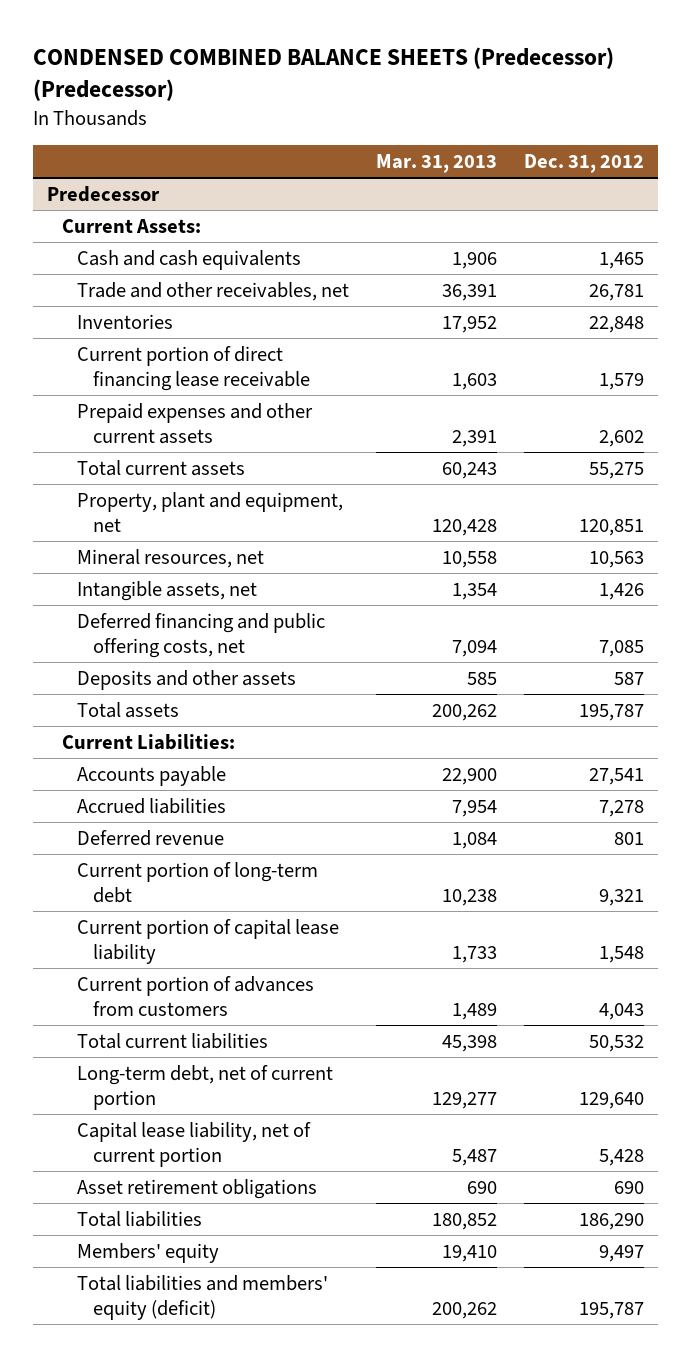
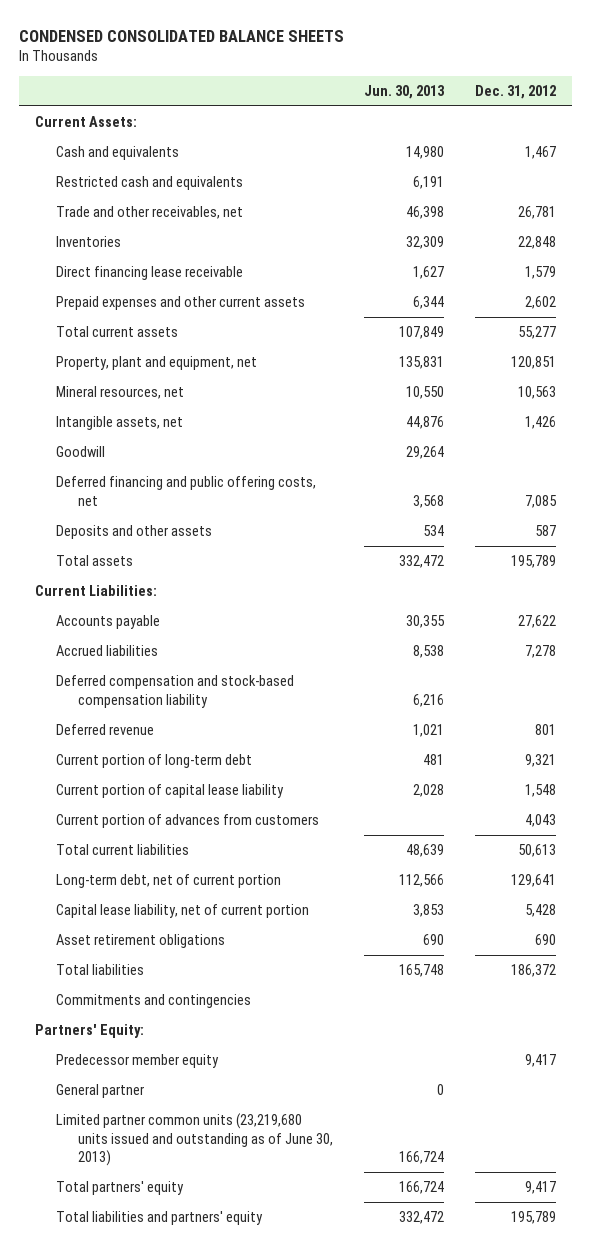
[33,47,615,102] CONDENSED COMBINED BALANCE SHEETS (Predecessor) (Predecessor) -> [19,29,345,42] CONDENSED CONSOLIDATED BALANCE SHEETS
[376,154,498,174] Mar. 31, 2013 -> none
none -> [364,85,446,100] Jun. 30, 2013
[46,185,160,202] Predecessor -> none
[77,249,302,270] Cash and cash equivalents -> [56,146,180,161] Cash and equivalents
[599,251,645,269] 1,465 -> [525,146,557,160] 1,467
none -> [56,176,244,191] Restricted cash and equivalents
[77,345,310,391] Current portion of direct financing lease receivable -> [56,266,244,281] Direct financing lease receivable
[589,461,645,479] 55,275 -> [518,326,557,340] 55,277
none -> [56,446,106,458] Goodwill
[579,703,645,721] 195,787 -> [511,555,557,569] 195,789
[589,767,645,785] 27,541 -> [518,615,557,629] 27,622
none -> [56,675,295,708] Deferred compensation and stock-based compensation liability
[589,1034,645,1052] 50,532 -> [518,844,557,858] 50,613
[579,1091,645,1109] 129,640 -> [511,874,557,888] 129,641
[579,1212,645,1230] 186,290 -> [511,964,557,978] 186,372
none -> [56,994,252,1009] Commitments and contingencies
none -> [35,1024,145,1039] Partners' Equity:
[77,1242,220,1263] Members' equity -> [56,1054,220,1069] Predecessor member equity
[599,1244,645,1262] 9,497 -> [525,1054,557,1068] 9,417
none -> [56,1084,145,1099] General partner
none -> [56,1113,333,1167] Limited partner common units (23,219,680 units issued and outstanding as of June 30, 2013)
none -> [56,1181,185,1196] Total partners' equity
[77,1274,329,1320] Total liabilities and members' equity (deficit) -> [56,1211,264,1226] Total liabilities and partners' equity
[579,1301,645,1319] 195,787 -> [511,1211,557,1225] 195,789

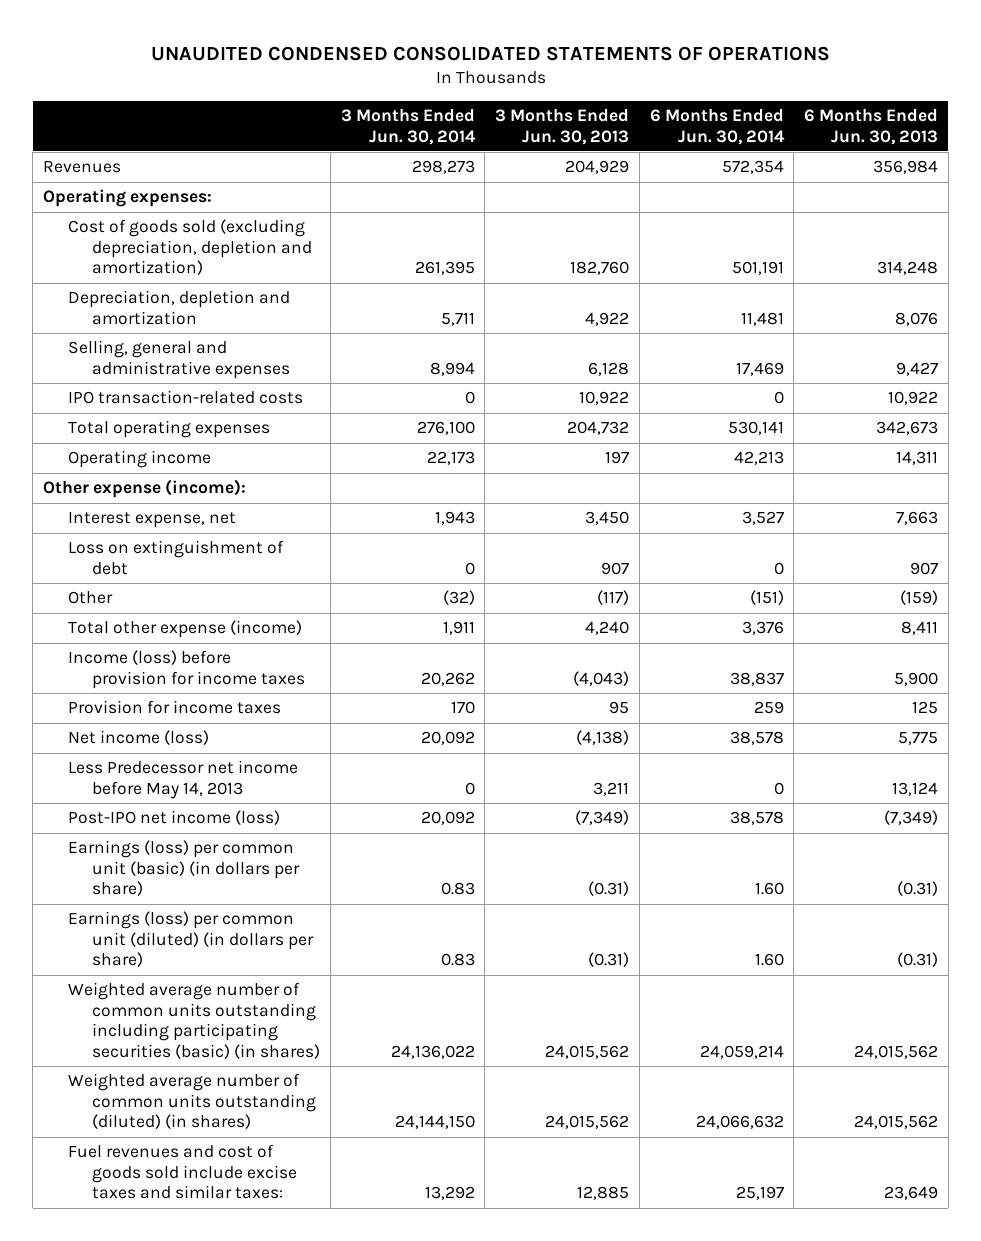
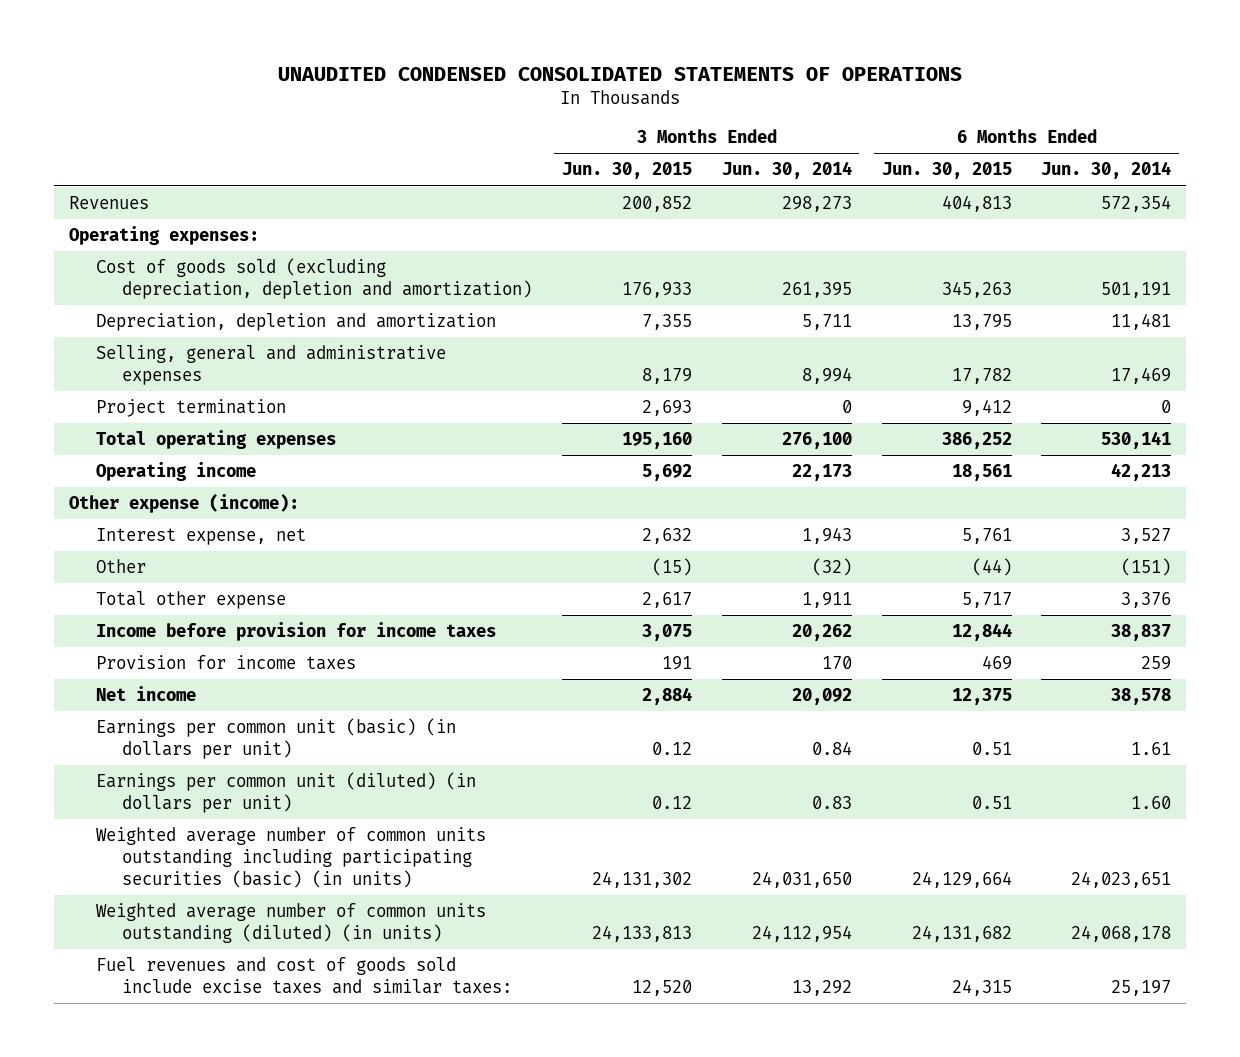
[495,108,630,145] 3 Months Ended Jun. 30, 2013 -> none
[804,108,939,145] 6 Months Ended Jun. 30, 2013 -> none
none -> [561,162,692,180] Jun. 30, 2015
none -> [881,162,1012,180] Jun. 30, 2015
[67,390,303,405] IPO transaction-related costs -> none
none -> [95,399,286,418] Project termination
[67,540,284,575] Loss on extinguishment of debt -> none
[67,620,302,639] Total other expense (income) -> [95,591,286,610] Total other expense
[67,650,306,689] Income (loss) before provision for income taxes -> [95,622,496,642] Income before provision for income taxes
[67,760,298,799] Less Predecessor net income before May 14, 2013 -> none
[67,810,280,826] Post-IPO net income (loss) -> none
[67,730,209,746] Net income (loss) -> [95,686,196,702] Net income
[67,840,301,897] Earnings (loss) per common unit (basic) (in dollars per share) -> [95,718,456,760] Earnings per common unit (basic) (in dollars per unit)
[440,882,475,896] 0.83 -> [811,741,852,756] 0.84
[754,882,784,896] 1.60 -> [1131,742,1172,756] 1.61
[67,911,315,968] Earnings (loss) per common unit (diluted) (in dollars per share) -> [95,772,476,814] Earnings per common unit (diluted) (in dollars per unit)
[67,982,321,1060] Weighted average number of common units outstanding including participating securities (basic) (in shares) -> [95,827,486,889] Weighted average number of common units outstanding including participating securities (basic) (in units)
[390,1045,475,1060] 24,136,022 -> [751,871,852,889] 24,031,650
[699,1045,784,1060] 24,059,214 -> [1071,871,1172,889] 24,023,651
[67,1073,317,1130] Weighted average number of common units outstanding (diluted) (in shares) -> [95,903,486,944] Weighted average number of common units outstanding (diluted) (in units)
[394,1115,475,1130] 24,144,150 -> [751,925,852,943] 24,112,954
[695,1115,784,1130] 24,066,632 -> [1071,925,1172,943] 24,068,178

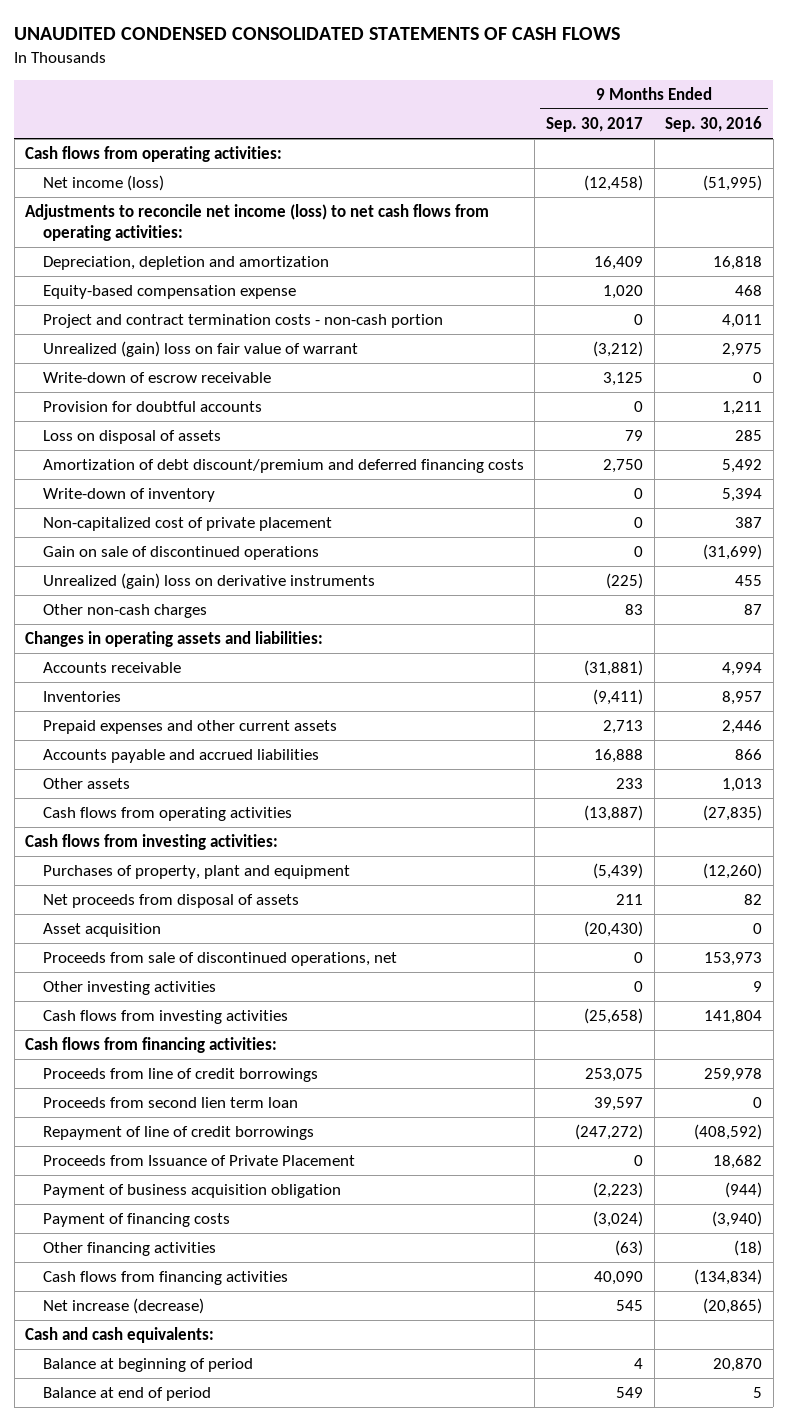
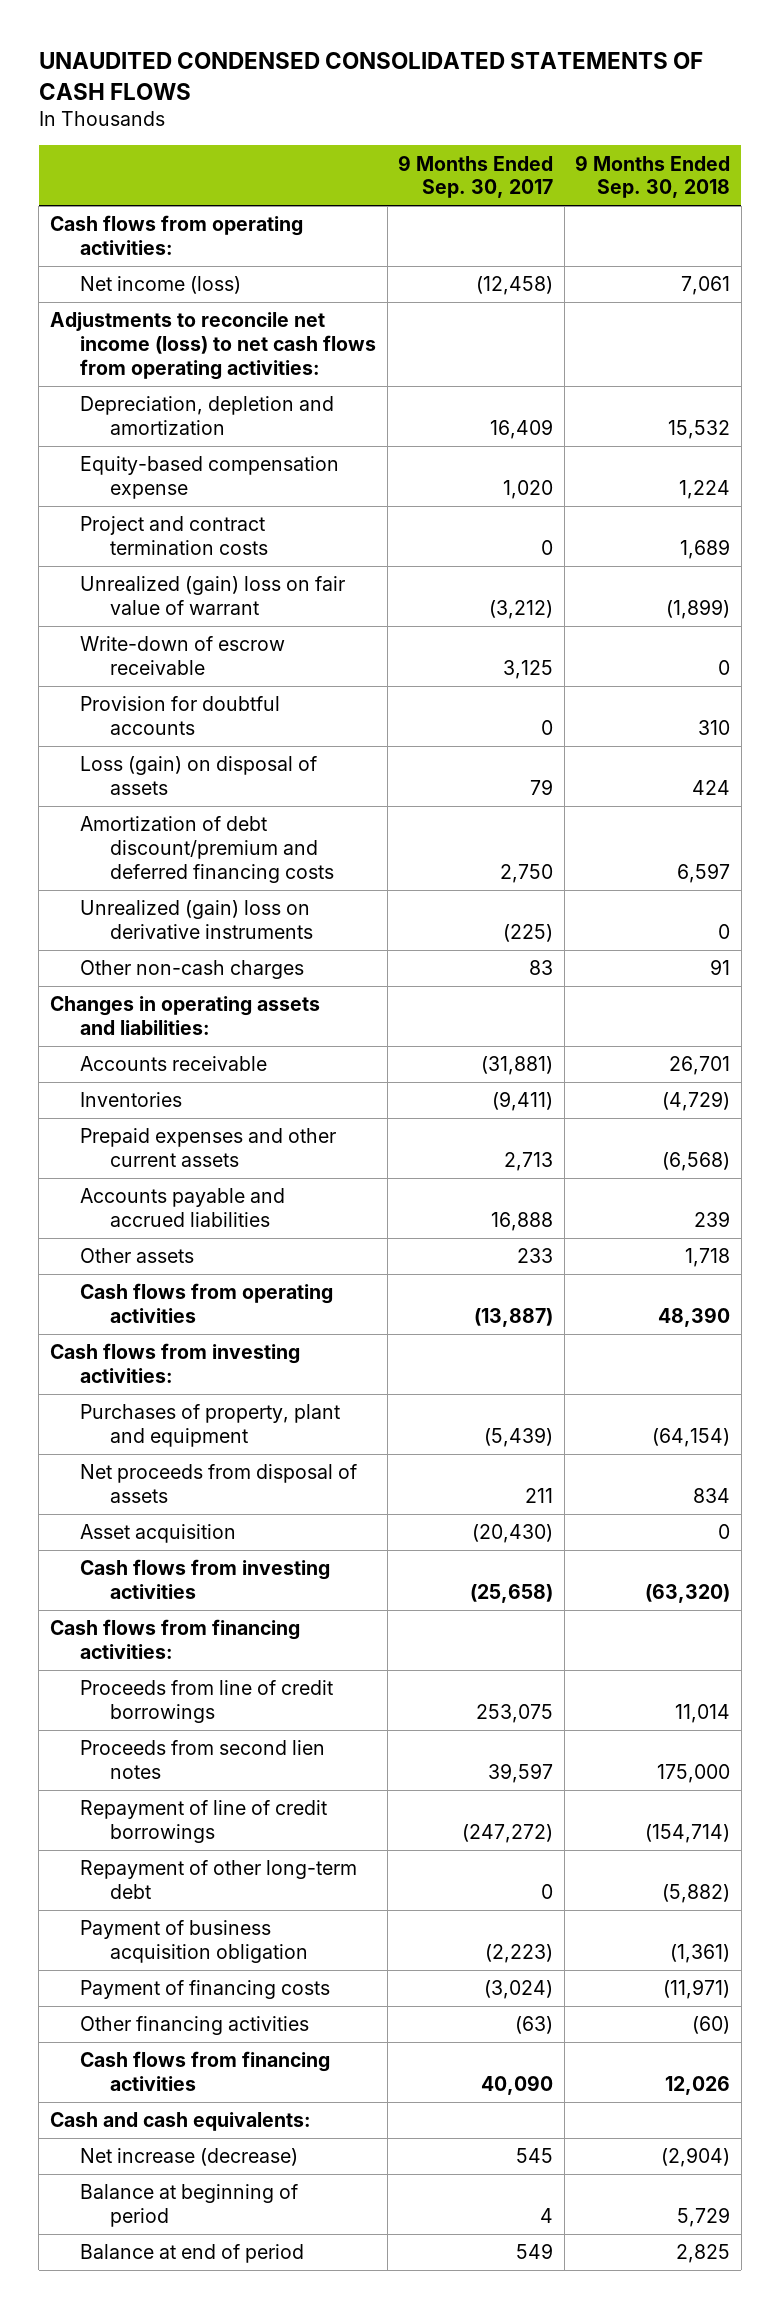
[665,115,763,132] Sep. 30, 2016 -> none
none -> [575,154,731,199] 9 Months Ended Sep. 30, 2018
[42,314,443,329] Project and contract termination costs - non-cash portion -> [80,516,269,555] Project and contract termination costs
[42,430,221,445] Loss on disposal of assets -> [80,756,318,795] Loss (gain) on disposal of assets
[42,488,215,503] Write-down of inventory -> none
[42,517,332,532] Non-capitalized cost of private placement -> none
[42,546,319,561] Gain on sale of discontinued operations -> none
[42,952,397,967] Proceeds from sale of discontinued operations, net -> none
[42,981,216,996] Other investing activities -> none
[42,1097,298,1109] Proceeds from second lien term loan -> [80,1740,326,1779] Proceeds from second lien notes
[42,1155,355,1167] Proceeds from Issuance of Private Placement -> none
none -> [80,1860,358,1899] Repayment of other long-term debt
[42,1298,204,1315] Net increase (decrease) -> [80,2148,299,2167] Net increase (decrease)

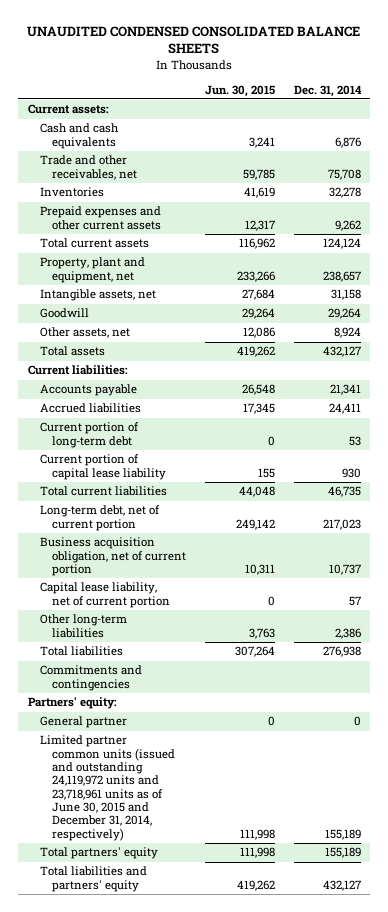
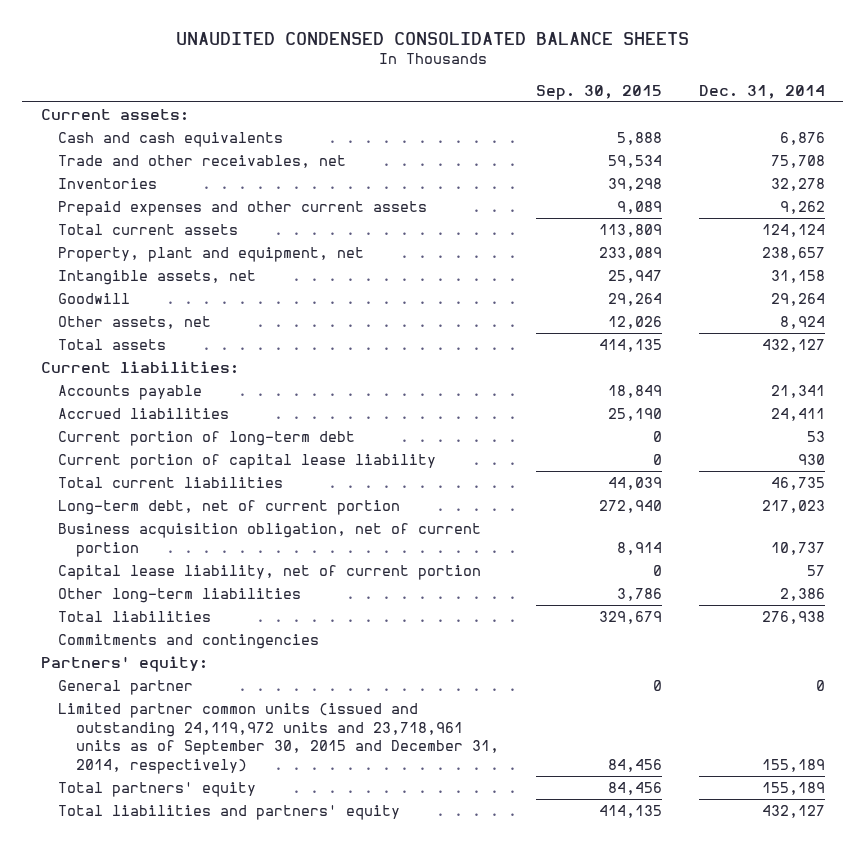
[204,84,275,97] Jun. 30, 2015 -> none
none -> [535,84,662,100] Sep. 30, 2015
[39,735,175,841] Limited partner common units (issued and outstanding 24,119,972 units and 23,718,961 units as of June 30, 2015 and December 31, 2014, respectively) -> [58,702,499,775] Limited partner common units (issued and outstanding 24,119,972 units and 23,718,961 units as of September 30, 2015 and December 31, 2014, respectively)

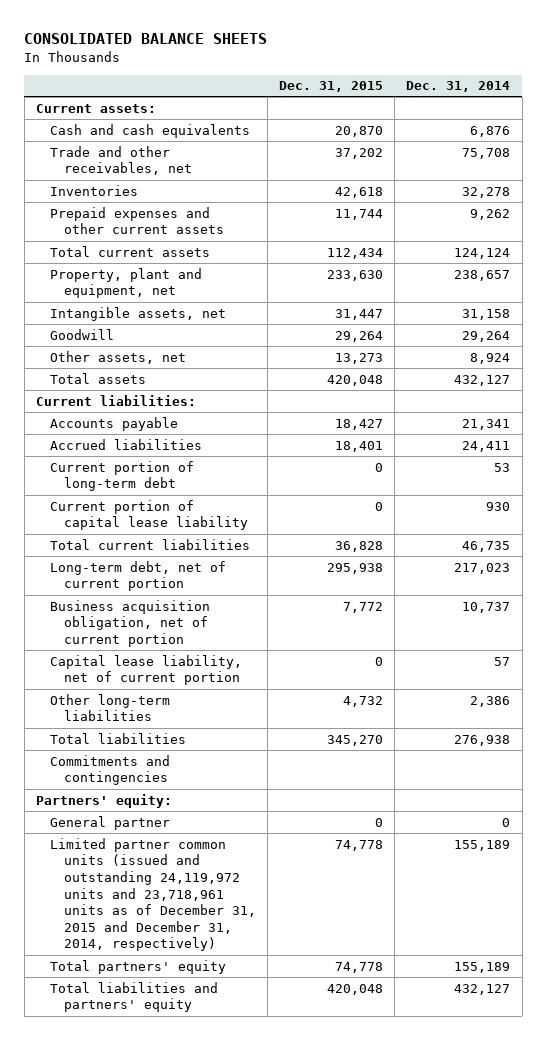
[175,31,689,45] UNAUDITED CONDENSED CONSOLIDATED BALANCE SHEETS -> [24,33,268,45] CONSOLIDATED BALANCE SHEETS
[535,84,662,100] Sep. 30, 2015 -> none
none -> [279,81,384,93] Dec. 31, 2015
[58,702,499,775] Limited partner common units (issued and outstanding 24,119,972 units and 23,718,961 units as of September 30, 2015 and December 31, 2014, respectively) -> [49,837,257,952] Limited partner common units (issued and outstanding 24,119,972 units and 23,718,961 units as of December 31, 2015 and December 31, 2014, respectively)

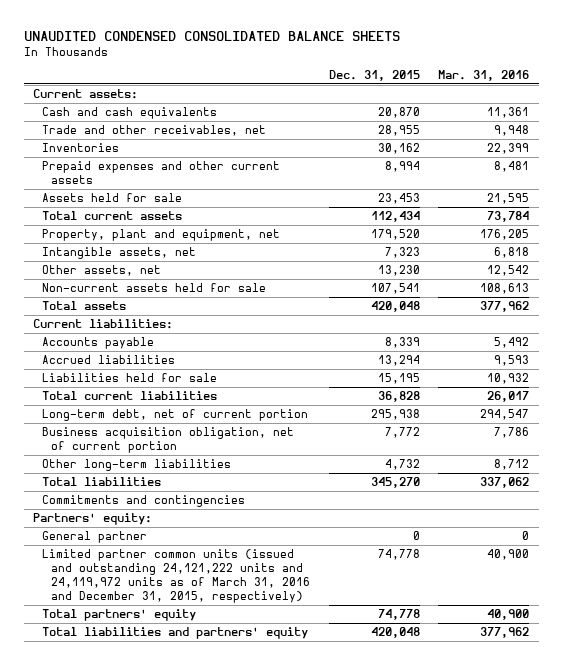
[24,33,268,45] CONSOLIDATED BALANCE SHEETS -> [24,30,401,41] UNAUDITED CONDENSED CONSOLIDATED BALANCE SHEETS
[406,81,511,93] Dec. 31, 2014 -> none
none -> [438,70,530,82] Mar. 31, 2016
[335,147,384,159] 37,202 -> [377,124,420,136] 28,955
[335,186,384,198] 42,618 -> [377,142,420,154] 30,162
[335,208,384,220] 11,744 -> [384,160,420,172] 8,994
none -> [42,192,183,202] Assets held for sale
[49,328,114,340] Goodwill -> none
[327,269,384,281] 233,630 -> [370,228,420,240] 179,520
[335,308,384,320] 31,447 -> [384,246,420,258] 7,323
[335,352,384,364] 13,273 -> [377,264,420,276] 13,230
none -> [42,282,267,292] Non-current assets held for sale
[49,460,194,492] Current portion of long-term debt -> none
[49,499,249,531] Current portion of capital lease liability -> none
[335,418,384,430] 18,427 -> [384,336,420,348] 8,339
[335,440,384,452] 18,401 -> [377,354,420,366] 13,294
none -> [42,372,218,382] Liabilities held for sale
[49,654,242,686] Capital lease liability, net of current portion -> none
[49,837,257,952] Limited partner common units (issued and outstanding 24,119,972 units and 23,718,961 units as of December 31, 2015 and December 31, 2014, respectively) -> [42,548,311,604] Limited partner common units (issued and outstanding 24,121,222 units and 24,119,972 units as of March 31, 2016 and December 31, 2015, respectively)

